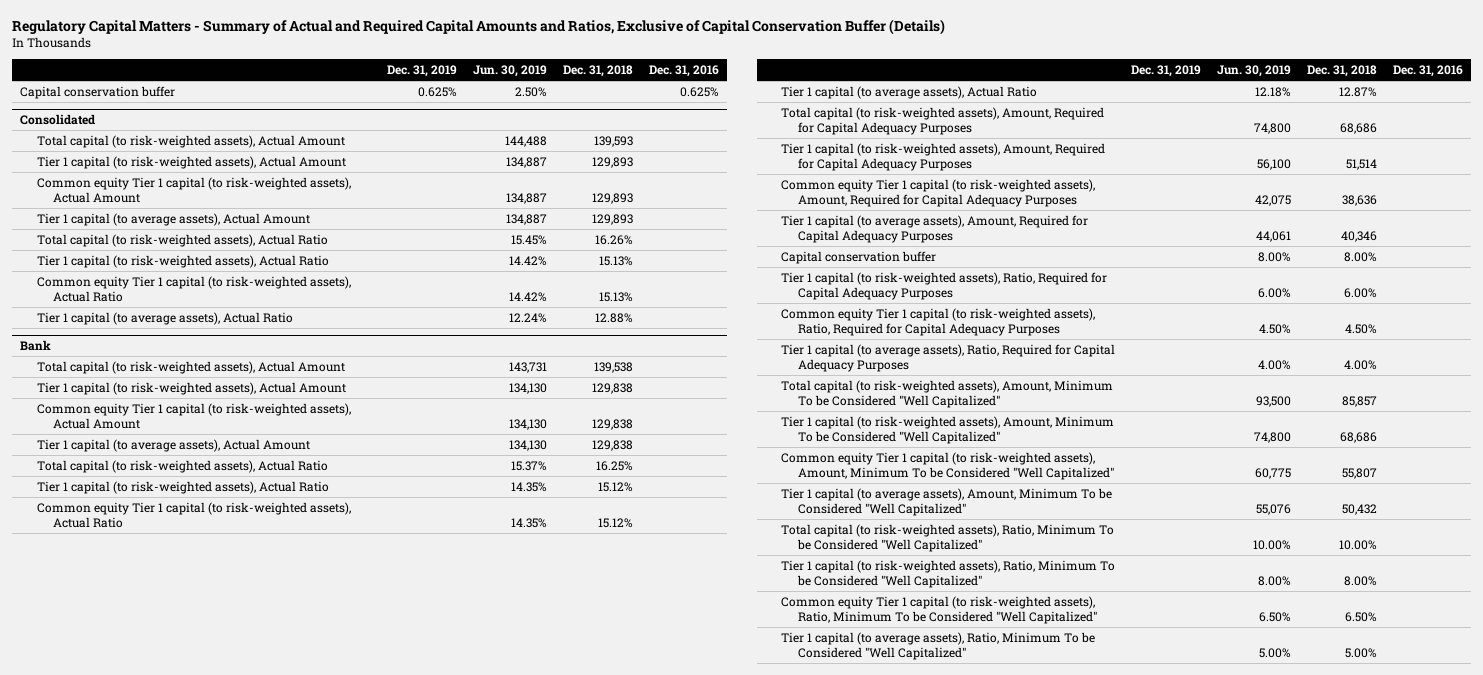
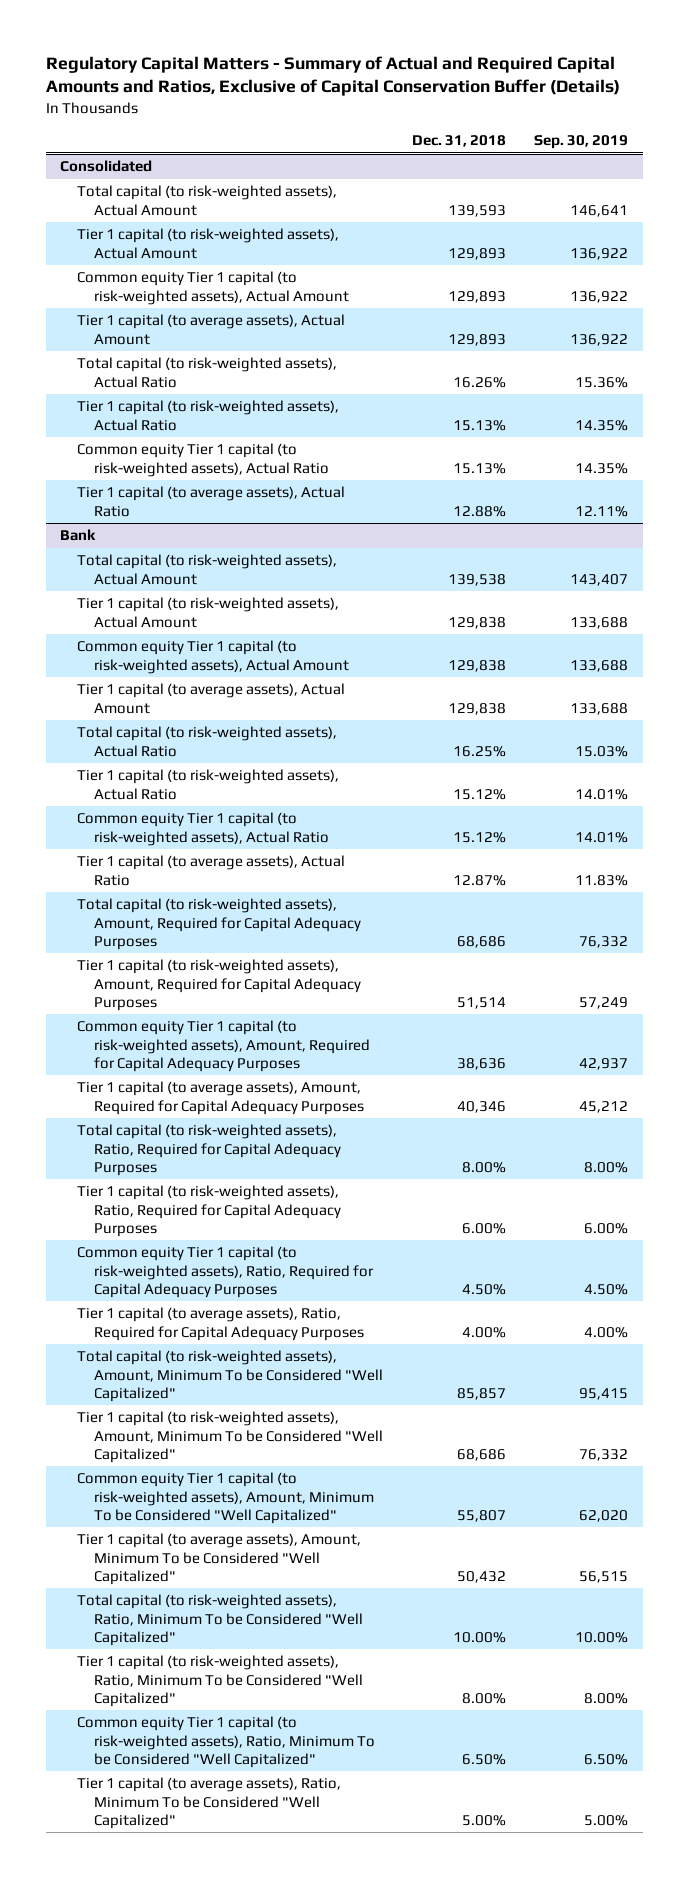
[386,65,457,78] Dec. 31, 2019 -> none
[472,65,547,78] Jun. 30, 2019 -> none
[648,65,719,78] Dec. 31, 2016 -> none
none -> [534,135,629,150] Sep. 30, 2019
[20,85,176,99] Capital conservation buffer -> none
[781,250,937,264] Capital conservation buffer -> [77,1124,342,1176] Total capital (to risk-weighted assets), Ratio, Required for Capital Adequacy Purposes

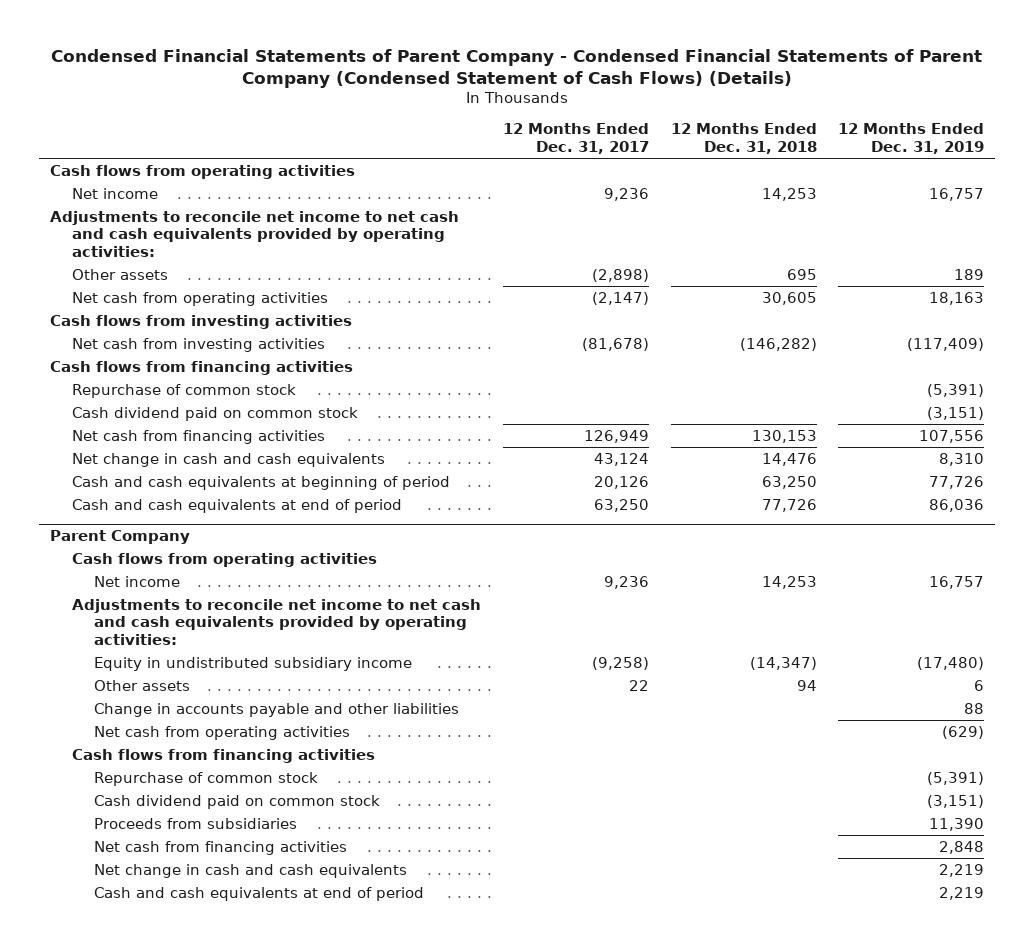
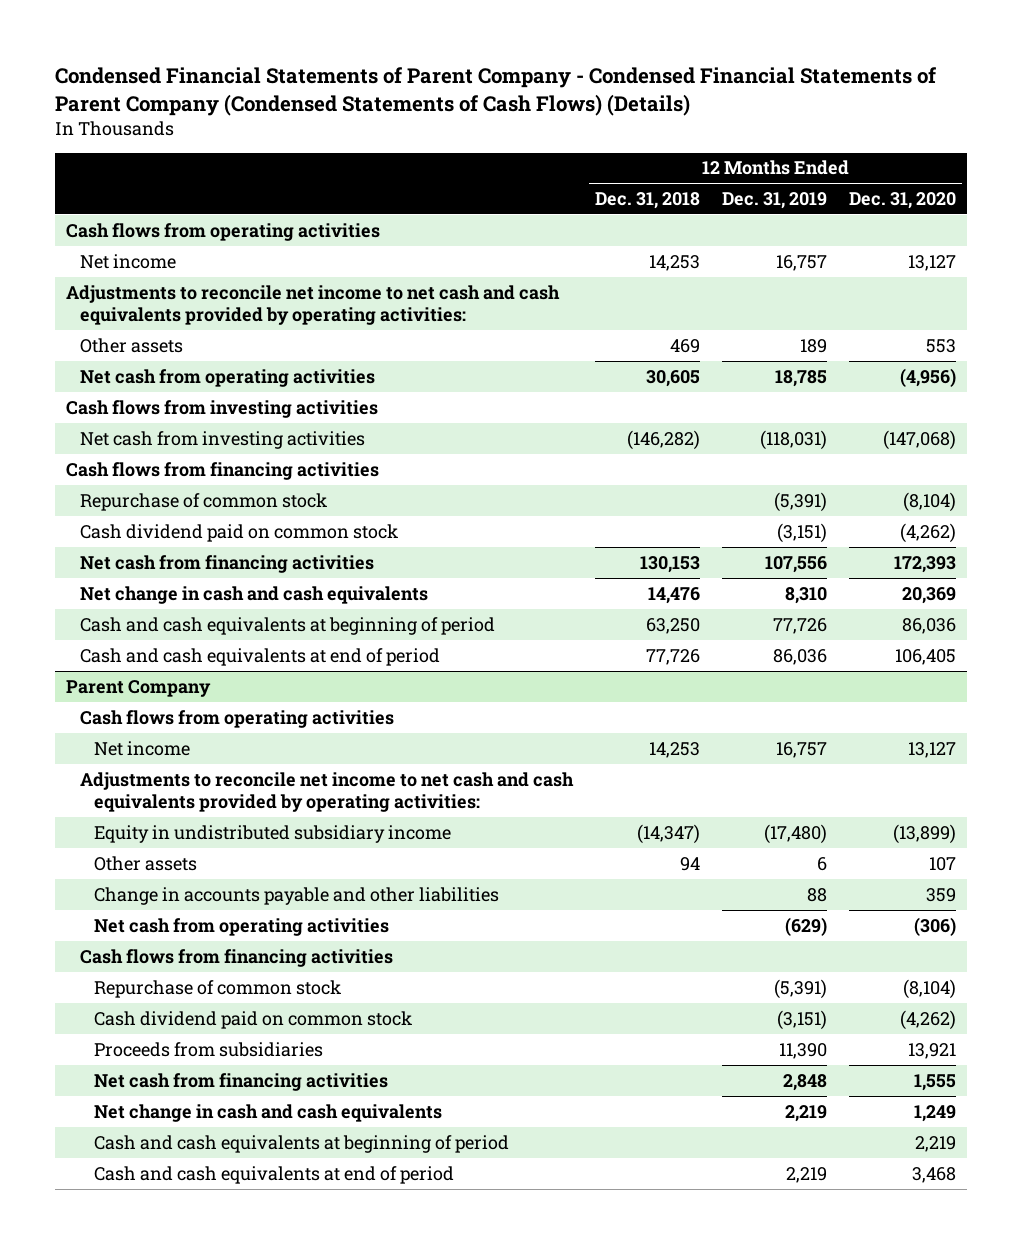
[51,48,983,89] Condensed Financial Statements of Parent Company - Condensed Financial Statements of Parent Company (Condensed Statement of Cash Flows) (Details) -> [54,66,937,116] Condensed Financial Statements of Parent Company - Condensed Financial Statements of Parent Company (Condensed Statements of Cash Flows) (Details)
[502,123,649,155] 12 Months Ended Dec. 31, 2017 -> none
none -> [849,191,957,209] Dec. 31, 2020
[786,268,817,280] 695 -> [669,338,700,353] 469
[929,291,985,305] 18,163 -> [775,369,828,387] 18,785
[907,337,985,351] (117,409) -> [760,429,828,450] (118,031)
none -> [93,1134,509,1153] Cash and cash equivalents at beginning of period

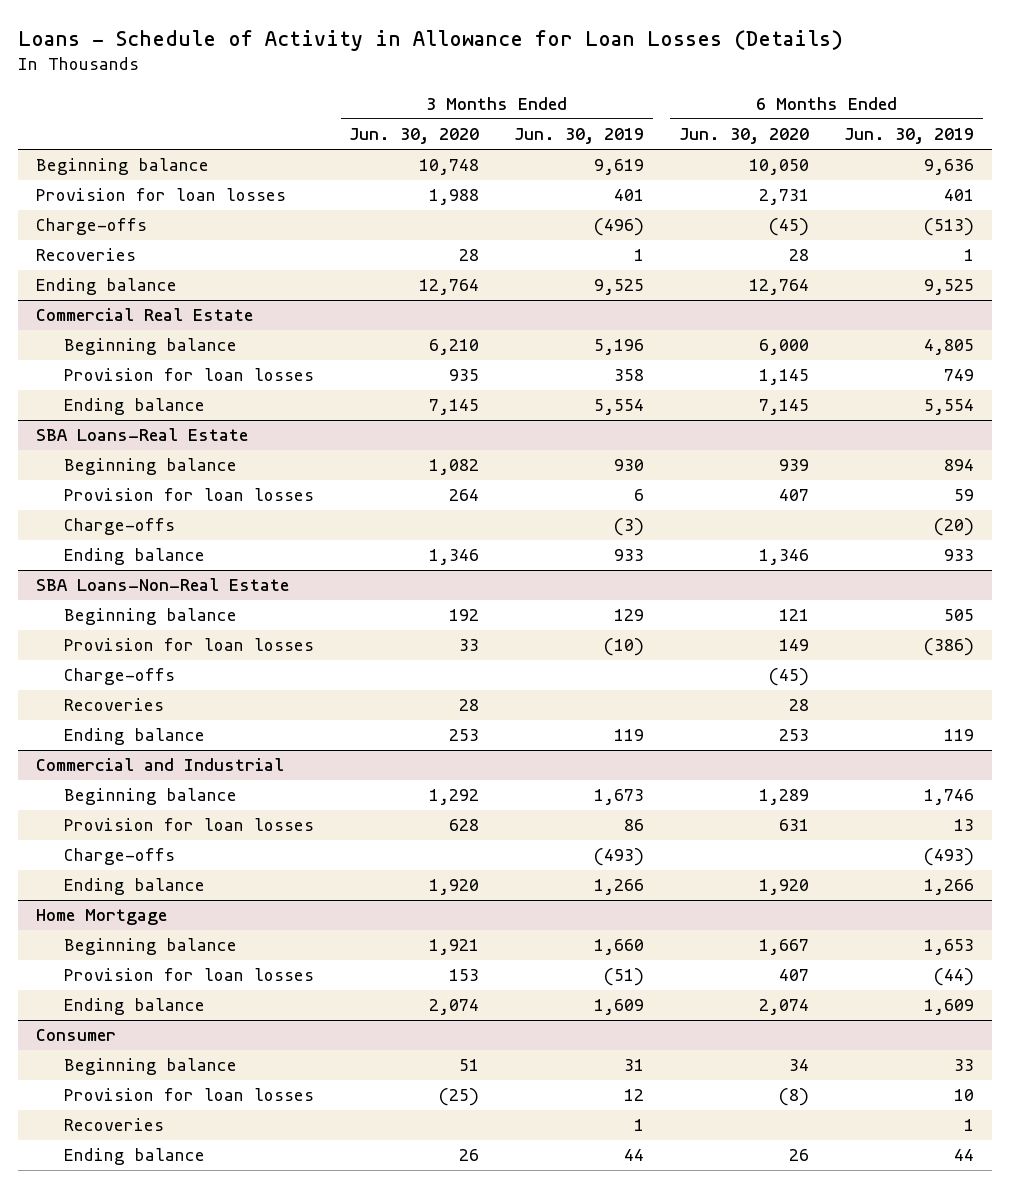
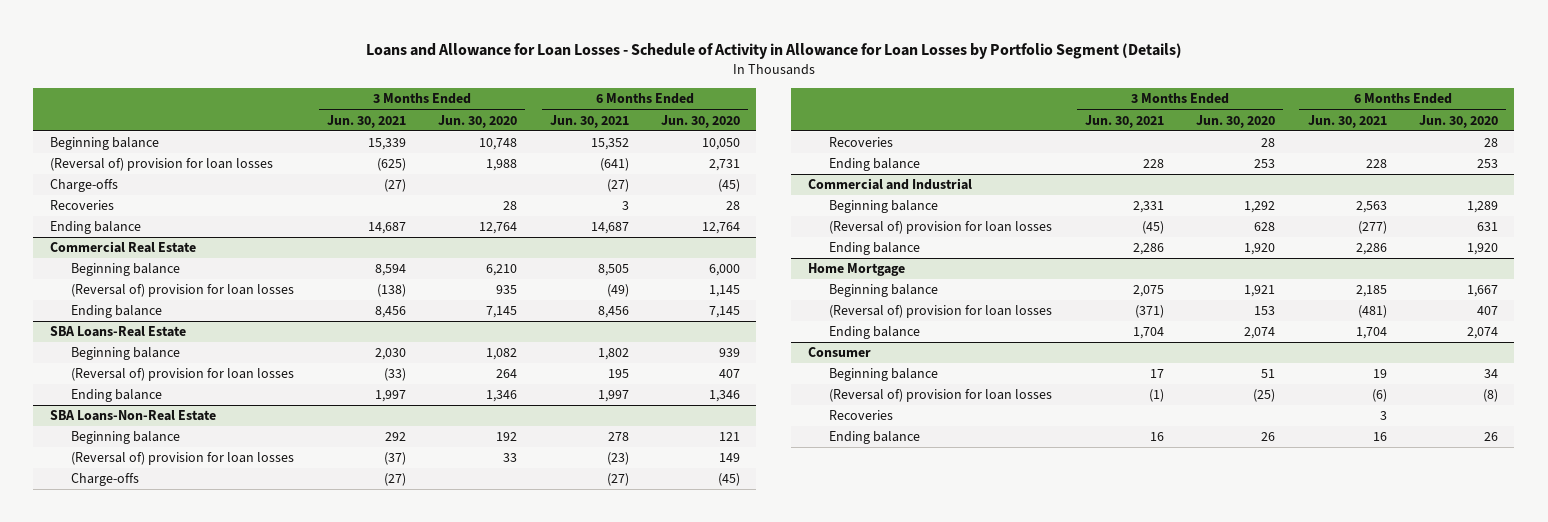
[18,30,844,52] Loans - Schedule of Activity in Allowance for Loan Losses (Details) -> [365,43,1182,60] Loans and Allowance for Loan Losses - Schedule of Activity in Allowance for Loan Losses by Portfolio Segment (Details)
[514,128,645,145] Jun. 30, 2019 -> none
[844,128,975,145] Jun. 30, 2019 -> none
none -> [326,114,406,128] Jun. 30, 2021
none -> [549,114,629,128] Jun. 30, 2021
[35,188,286,202] Provision for loan losses -> [49,158,273,172] (Reversal of) provision for loan losses
[64,368,315,382] Provision for loan losses -> [71,284,295,298] (Reversal of) provision for loan losses
[64,518,176,536] Charge-offs -> none
[64,488,315,502] Provision for loan losses -> [71,368,295,382] (Reversal of) provision for loan losses
[64,638,315,652] Provision for loan losses -> [71,452,295,466] (Reversal of) provision for loan losses
[64,848,176,866] Charge-offs -> none
[64,818,315,832] Provision for loan losses -> [829,221,1053,235] (Reversal of) provision for loan losses
[64,968,315,982] Provision for loan losses -> [829,305,1053,319] (Reversal of) provision for loan losses
[64,1088,315,1102] Provision for loan losses -> [829,389,1053,403] (Reversal of) provision for loan losses

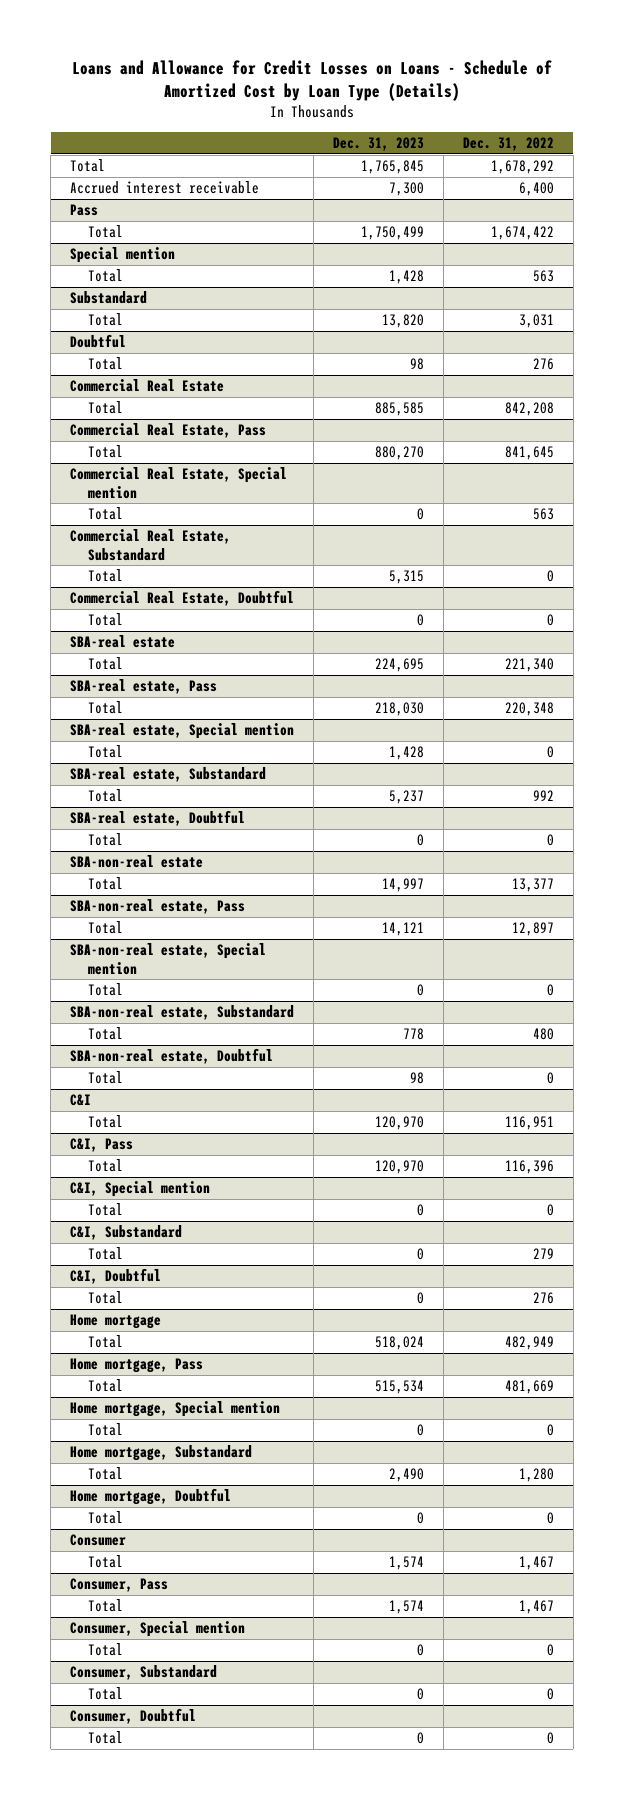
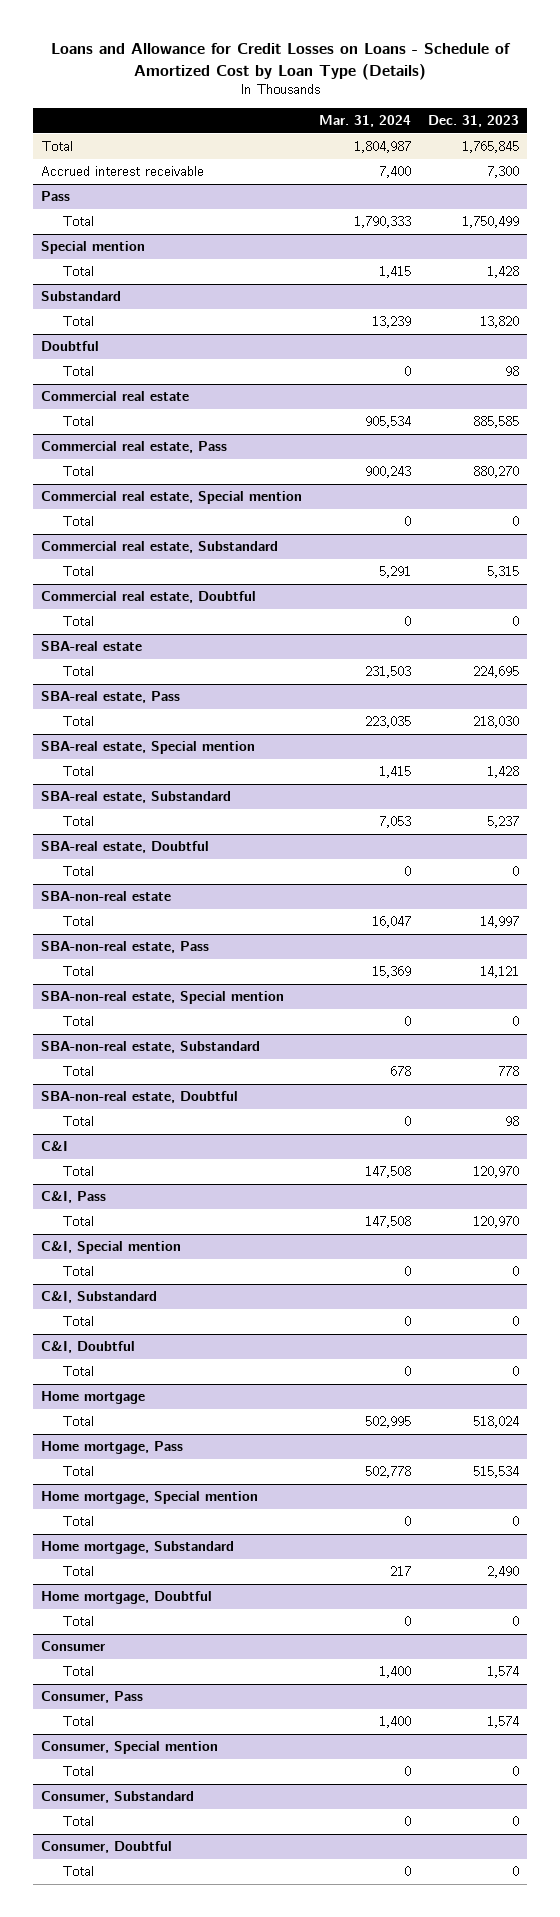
[462,136,554,151] Dec. 31, 2022 -> none
none -> [319,115,412,128] Mar. 31, 2024
[70,379,225,393] Commercial Real Estate -> [41,391,190,402] Commercial real estate
[70,423,267,439] Commercial Real Estate, Pass -> [41,441,228,454] Commercial real estate, Pass
[70,467,288,499] Commercial Real Estate, Special mention -> [41,491,303,505] Commercial real estate, Special mention
[70,529,232,561] Commercial Real Estate, Substandard -> [41,541,279,554] Commercial real estate, Substandard
[70,590,295,607] Commercial Real Estate, Doubtful -> [41,591,257,604] Commercial real estate, Doubtful

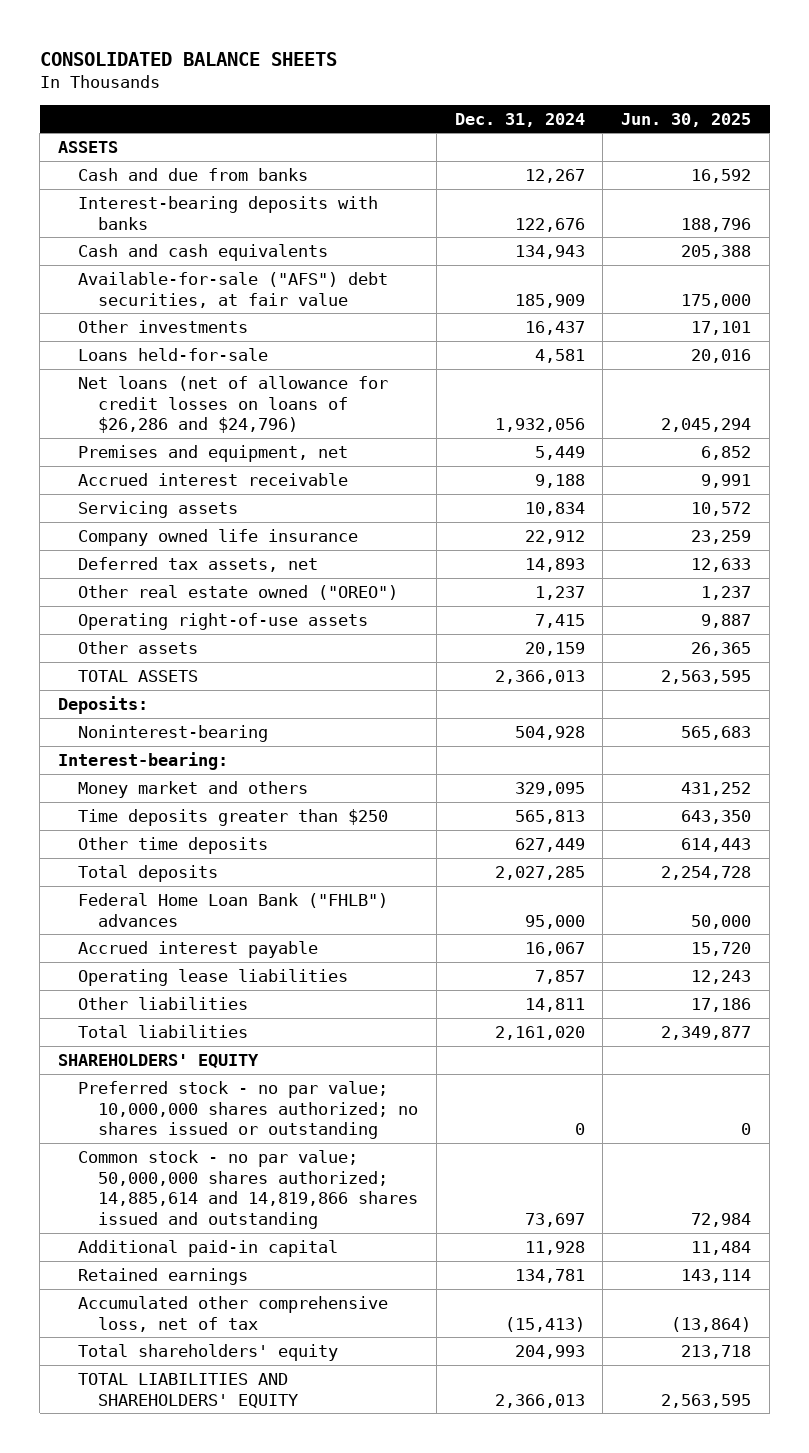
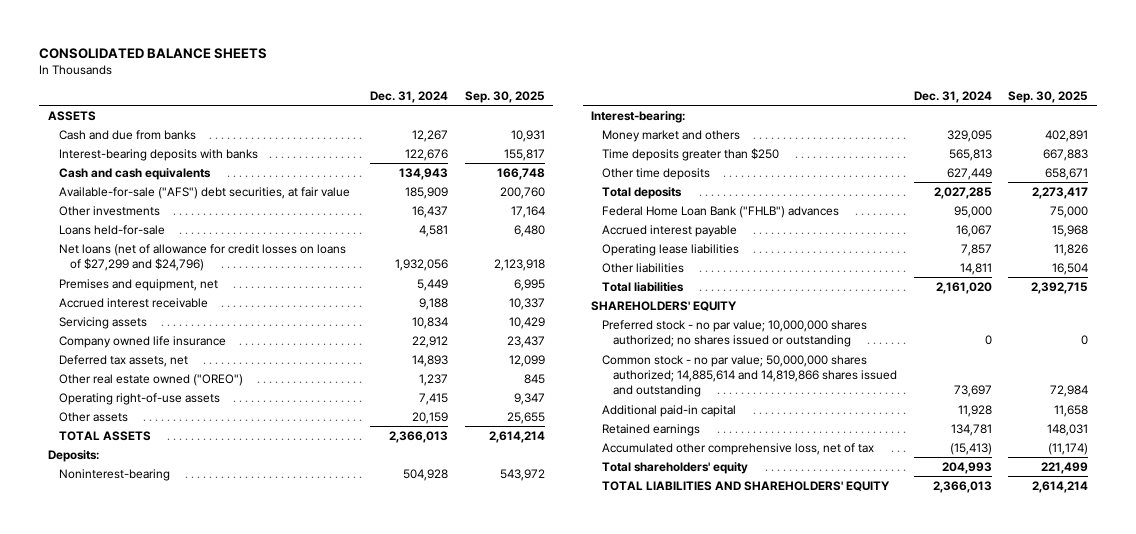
[621,112,752,127] Jun. 30, 2025 -> none
none -> [464,90,545,103] Sep. 30, 2025
[78,375,389,434] Net loans (net of allowance for credit losses on loans of $26,286 and $24,796) -> [58,243,346,272] Net loans (net of allowance for credit losses on loans of $27,299 and $24,796)

